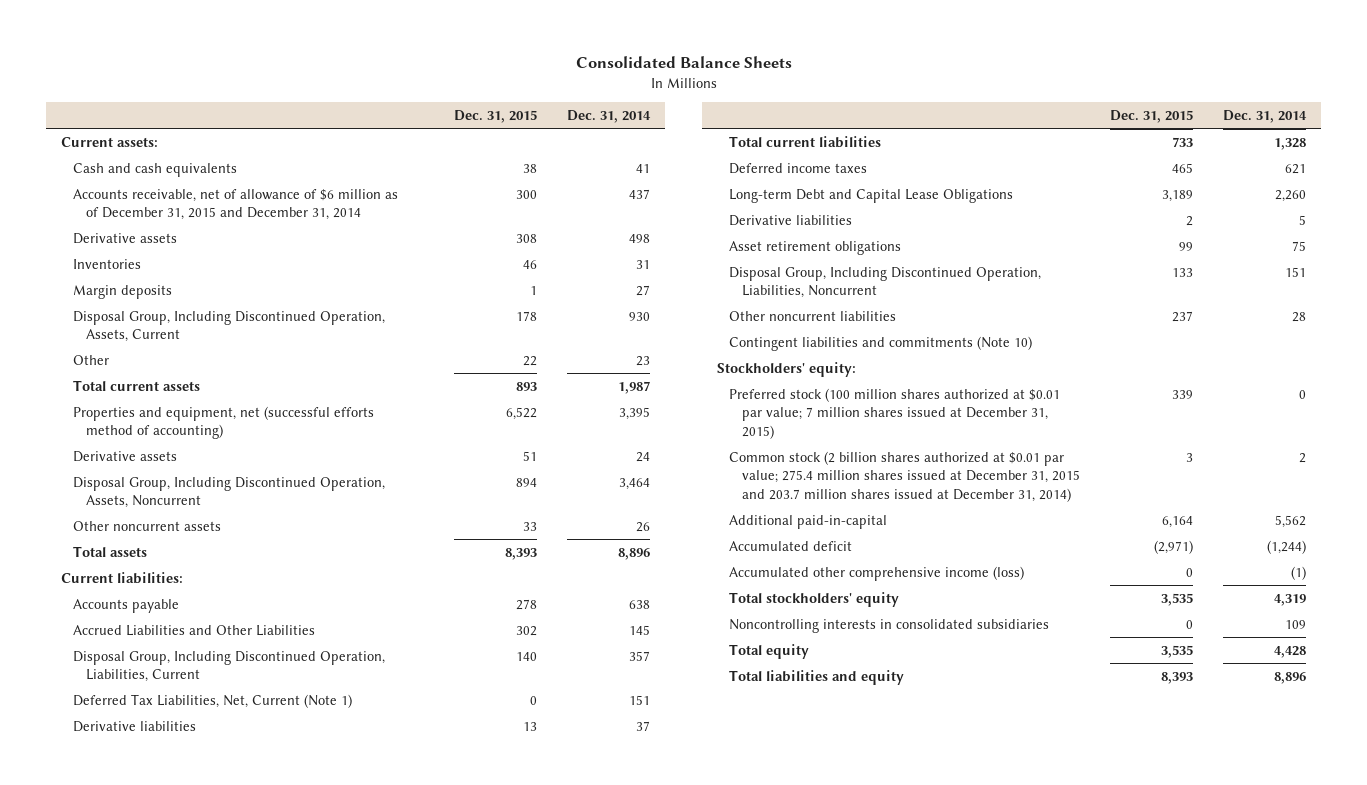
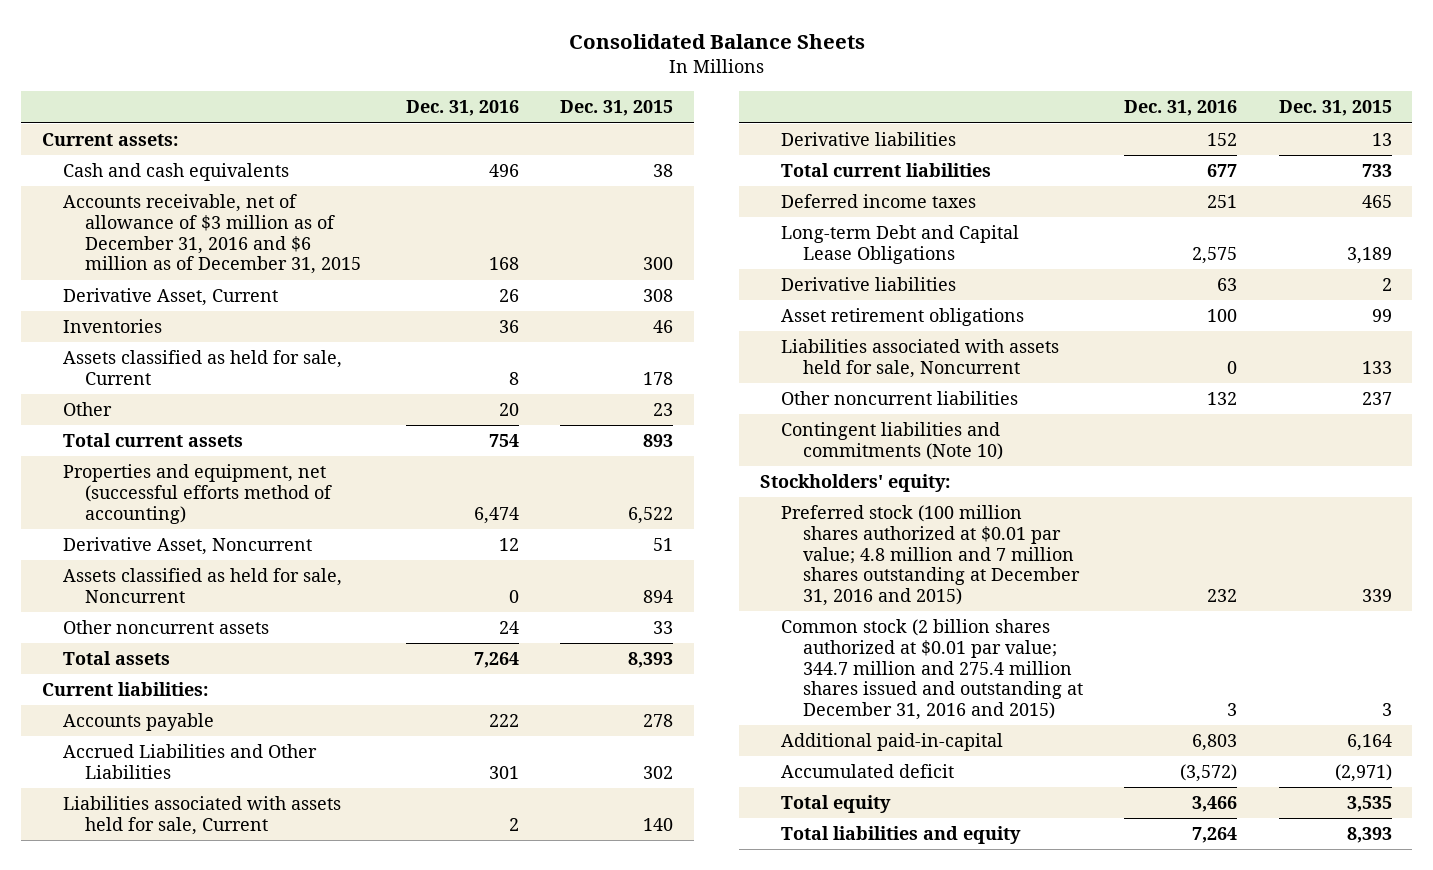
[567,110,652,124] Dec. 31, 2014 -> none
none -> [406,100,520,117] Dec. 31, 2016
[73,188,399,221] Accounts receivable, net of allowance of $6 million as of December 31, 2015 and December 31, 2014 -> [63,194,361,275] Accounts receivable, net of allowance of $3 million as of December 31, 2016 and $6 million as of December 31, 2015
[73,232,178,244] Derivative assets -> [63,288,279,307] Derivative Asset, Current
[73,284,173,299] Margin deposits -> none
[73,310,386,343] Disposal Group, Including Discontinued Operation, Assets, Current -> [63,350,343,385] Assets classified as held for sale, Current
[522,355,537,366] 22 -> [653,403,674,417] 23
[73,450,178,462] Derivative assets -> [63,537,313,556] Derivative Asset, Noncurrent
[73,476,386,509] Disposal Group, Including Discontinued Operation, Assets, Noncurrent -> [63,568,343,603] Assets classified as held for sale, Noncurrent
[73,693,353,708] Deferred Tax Liabilities, Net, Current (Note 1) -> none
[73,650,386,683] Disposal Group, Including Discontinued Operation, Liabilities, Current -> [63,796,342,835] Liabilities associated with assets held for sale, Current
[729,266,1042,299] Disposal Group, Including Discontinued Operation, Liabilities, Noncurrent -> [781,339,1060,378] Liabilities associated with assets held for sale, Noncurrent
[729,387,1061,439] Preferred stock (100 million shares authorized at $0.01 par value; 7 million shares issued at December 31, 2015) -> [781,505,1080,606] Preferred stock (100 million shares authorized at $0.01 par value; 4.8 million and 7 million shares outstanding at December 31, 2016 and 2015)
[729,450,1080,502] Common stock (2 billion shares authorized at $0.01 par value; 275.4 million shares issued at December 31, 2015 and 203.7 million shares issued at December 31, 2014) -> [781,619,1083,720] Common stock (2 billion shares authorized at $0.01 par value; 344.7 million and 275.4 million shares issued and outstanding at December 31, 2016 and 2015)
[729,565,1025,581] Accumulated other comprehensive income (loss) -> none
[729,591,900,607] Total stockholders' equity -> none
[729,618,1050,633] Noncontrolling interests in consolidated subsidiaries -> none

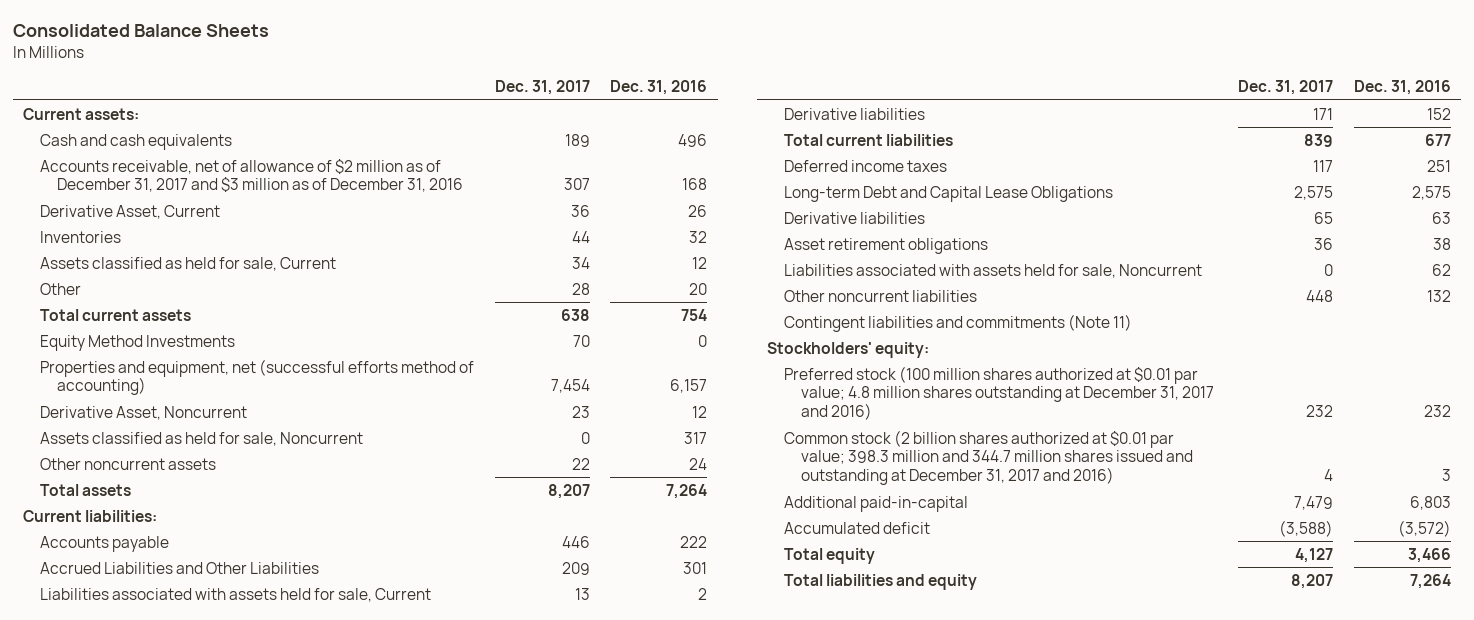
[560,100,674,117] Dec. 31, 2015 -> none
none -> [494,80,590,96] Dec. 31, 2017
[63,194,361,275] Accounts receivable, net of allowance of $3 million as of December 31, 2016 and $6 million as of December 31, 2015 -> [40,158,464,193] Accounts receivable, net of allowance of $2 million as of December 31, 2017 and $3 million as of December 31, 2016
[499,320,520,334] 36 -> [689,230,708,243] 32
[509,371,520,385] 8 -> [692,256,708,269] 12
none -> [40,334,236,351] Equity Method Investments
[474,506,520,524] 6,474 -> [670,379,708,394] 6,157
[509,589,520,603] 0 -> [684,431,708,444] 317
[1207,309,1238,323] 100 -> [1432,237,1451,250] 38
[1227,360,1238,374] 0 -> [1431,263,1451,276] 62
[781,422,1003,460] Contingent liabilities and commitments (Note 10) -> [783,313,1132,332] Contingent liabilities and commitments (Note 11)
[781,505,1080,606] Preferred stock (100 million shares authorized at $0.01 par value; 4.8 million and 7 million shares outstanding at December 31, 2016 and 2015) -> [783,365,1214,421] Preferred stock (100 million shares authorized at $0.01 par value; 4.8 million shares outstanding at December 31, 2017 and 2016)
[781,619,1083,720] Common stock (2 billion shares authorized at $0.01 par value; 344.7 million and 275.4 million shares issued and outstanding at December 31, 2016 and 2015) -> [783,429,1193,486] Common stock (2 billion shares authorized at $0.01 par value; 398.3 million and 344.7 million shares issued and outstanding at December 31, 2017 and 2016)

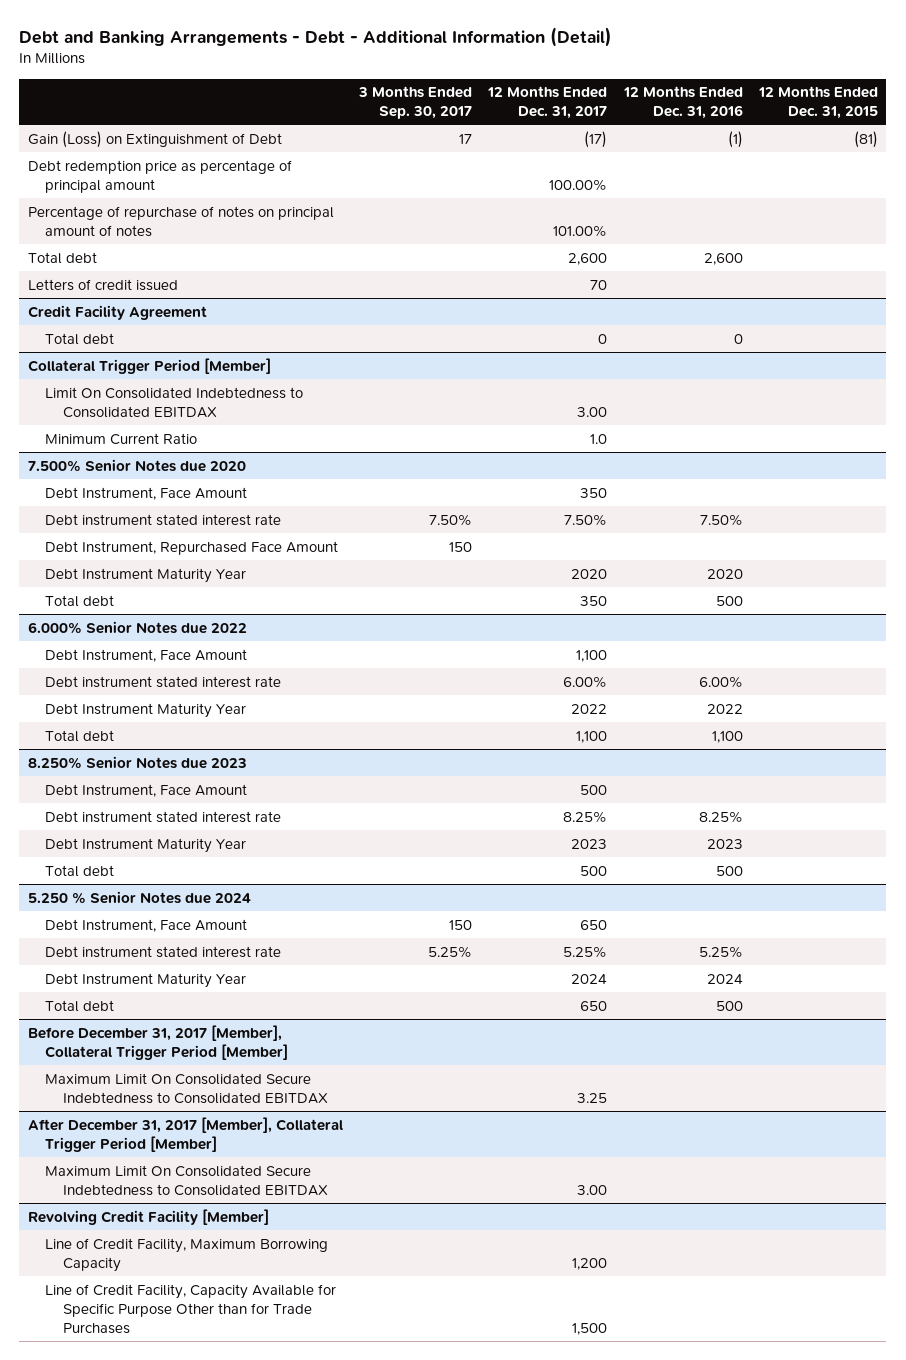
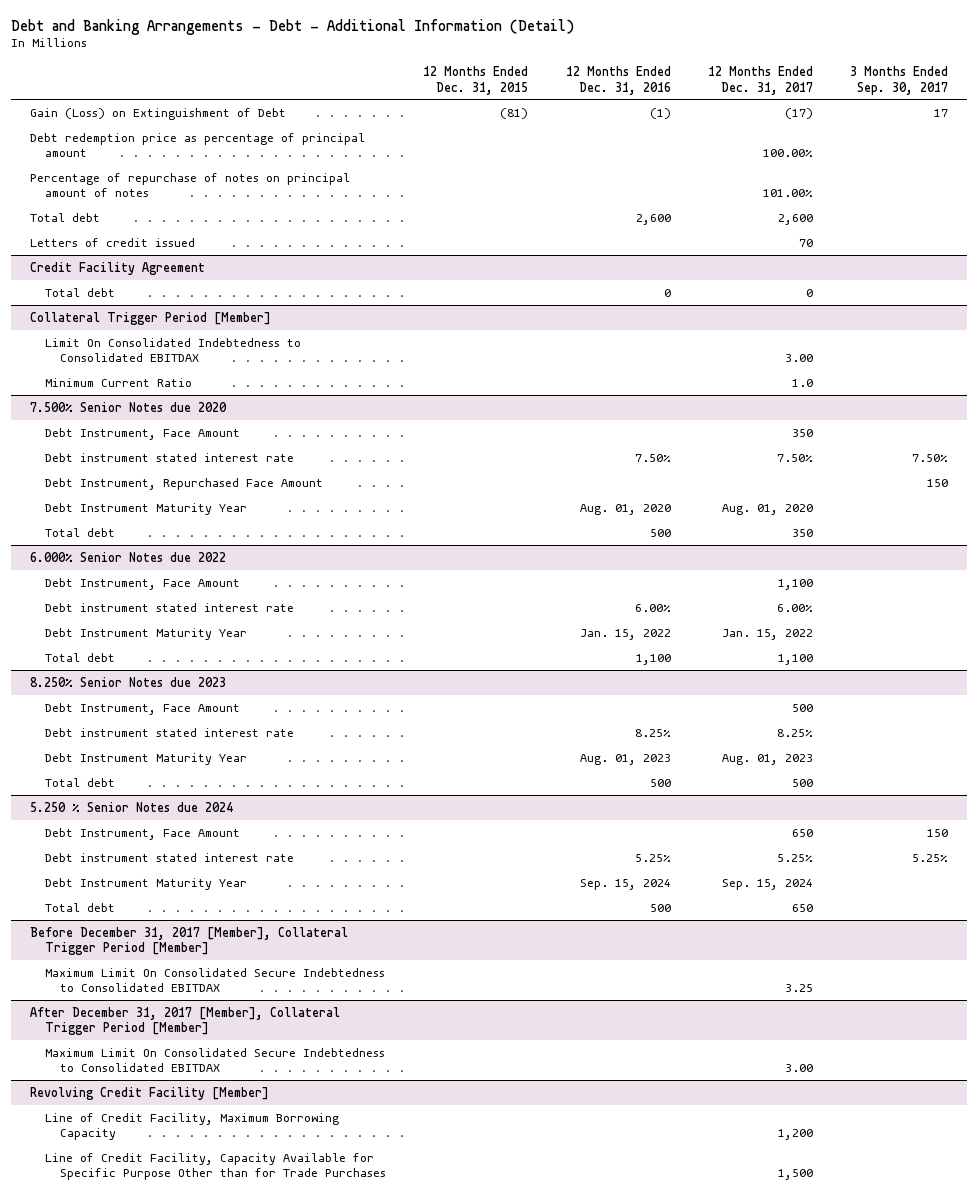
[571,568,608,579] 2020 -> [721,503,813,515] Aug. 01, 2020
[706,568,743,579] 2020 -> [579,503,671,515] Aug. 01, 2020
[571,703,608,714] 2022 -> [721,628,813,640] Jan. 15, 2022
[706,703,743,714] 2022 -> [579,628,671,640] Jan. 15, 2022
[571,838,608,849] 2023 -> [721,753,813,765] Aug. 01, 2023
[706,838,743,849] 2023 -> [579,753,671,765] Aug. 01, 2023
[571,973,608,984] 2024 -> [721,878,813,890] Sep. 15, 2024
[706,973,743,984] 2024 -> [579,878,671,890] Sep. 15, 2024

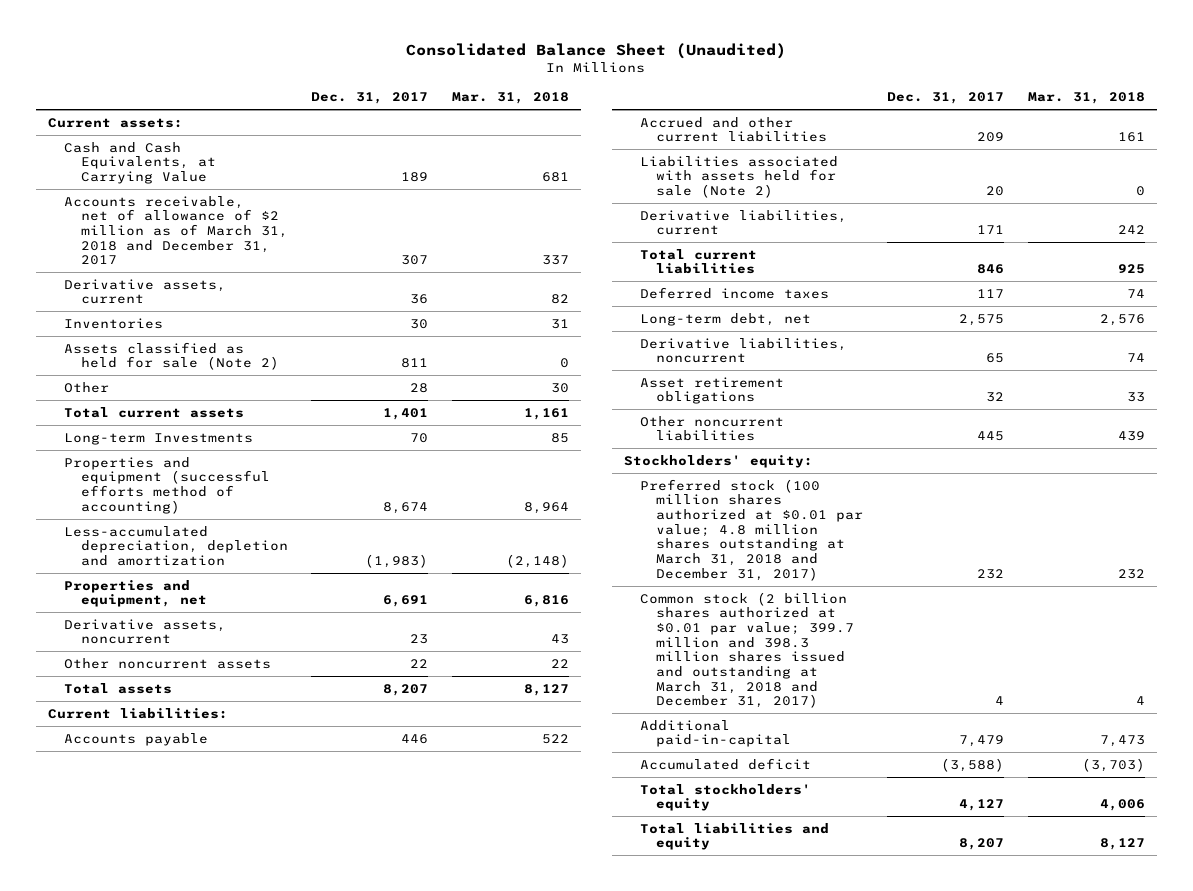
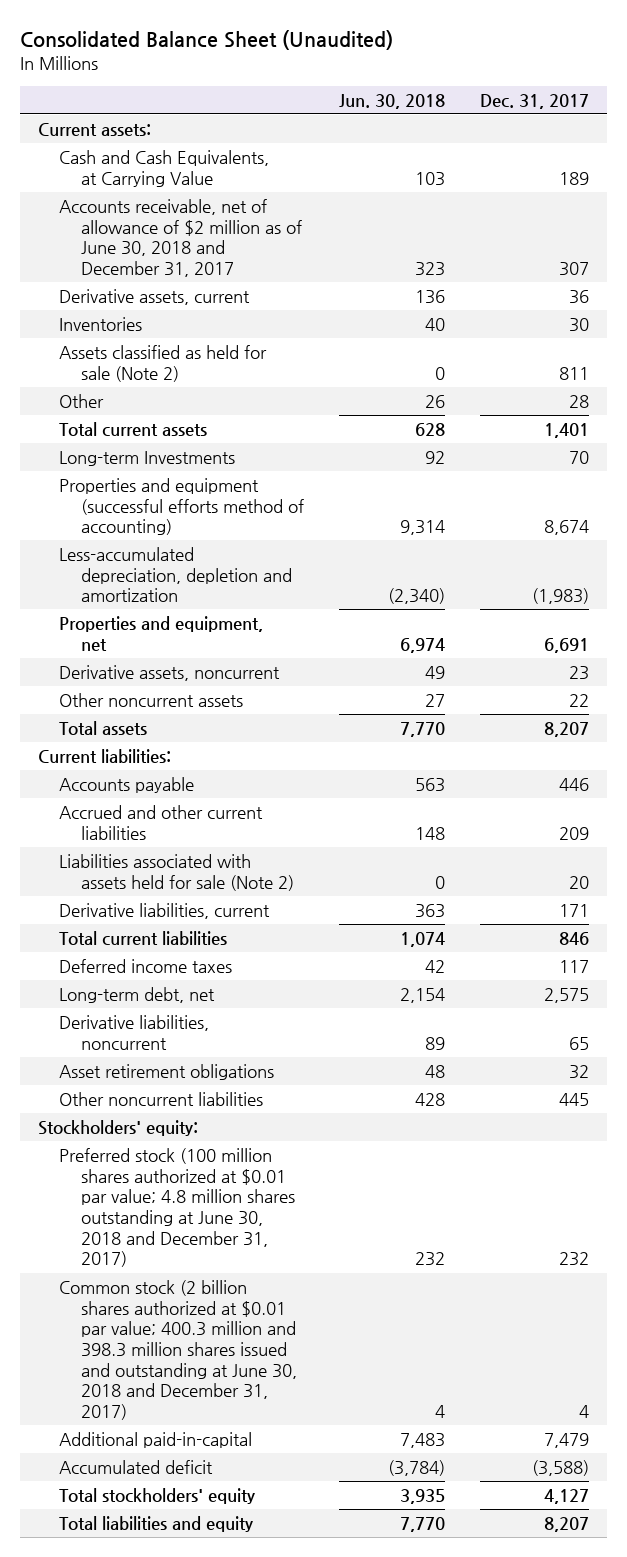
[451,92,569,105] Mar. 31, 2018 -> none
none -> [339,93,446,109] Jun. 30, 2018
[64,195,288,266] Accounts receivable, net of allowance of $2 million as of March 31, 2018 and December 31, 2017 -> [59,198,303,278] Accounts receivable, net of allowance of $2 million as of June 30, 2018 and December 31, 2017
[640,478,864,581] Preferred stock (100 million shares authorized at $0.01 par value; 4.8 million shares outstanding at March 31, 2018 and December 31, 2017) -> [59,1147,296,1268] Preferred stock (100 million shares authorized at $0.01 par value; 4.8 million shares outstanding at June 30, 2018 and December 31, 2017)
[640,591,855,709] Common stock (2 billion shares authorized at $0.01 par value; 399.7 million and 398.3 million shares issued and outstanding at March 31, 2018 and December 31, 2017) -> [59,1279,298,1421] Common stock (2 billion shares authorized at $0.01 par value; 400.3 million and 398.3 million shares issued and outstanding at June 30, 2018 and December 31, 2017)

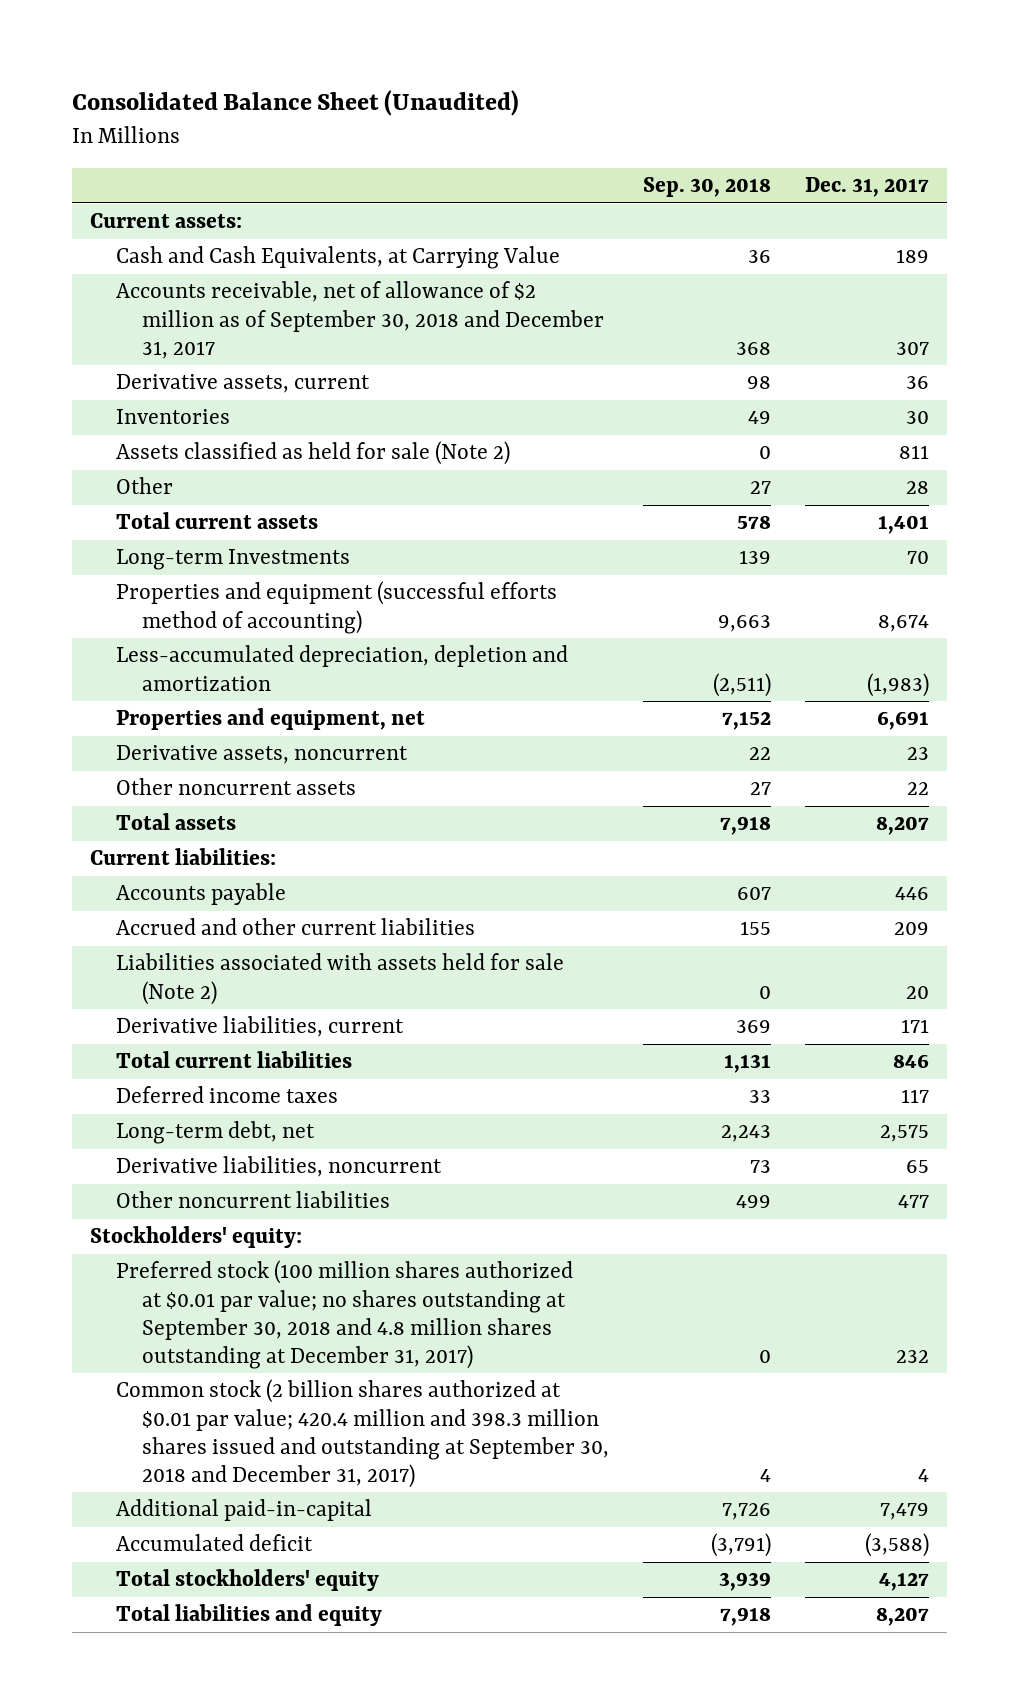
[339,93,446,109] Jun. 30, 2018 -> none
none -> [643,177,772,198] Sep. 30, 2018
[59,198,303,278] Accounts receivable, net of allowance of $2 million as of June 30, 2018 and December 31, 2017 -> [115,281,605,359] Accounts receivable, net of allowance of $2 million as of September 30, 2018 and December 31, 2017
[59,1063,275,1080] Asset retirement obligations -> none
[559,1092,590,1106] 445 -> [898,1195,930,1209] 477
[59,1147,296,1268] Preferred stock (100 million shares authorized at $0.01 par value; 4.8 million shares outstanding at June 30, 2018 and December 31, 2017) -> [115,1260,573,1369] Preferred stock (100 million shares authorized at $0.01 par value; no shares outstanding at September 30, 2018 and 4.8 million shares outstanding at December 31, 2017)
[59,1279,298,1421] Common stock (2 billion shares authorized at $0.01 par value; 400.3 million and 398.3 million shares issued and outstanding at June 30, 2018 and December 31, 2017) -> [115,1379,610,1488] Common stock (2 billion shares authorized at $0.01 par value; 420.4 million and 398.3 million shares issued and outstanding at September 30, 2018 and December 31, 2017)

